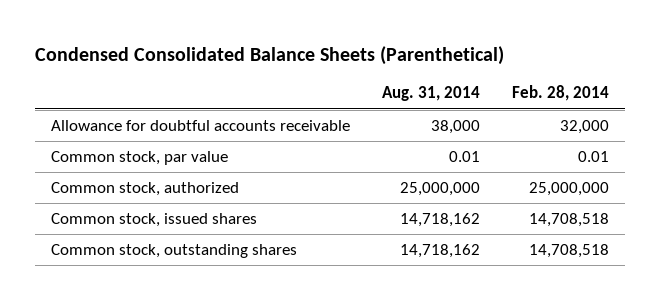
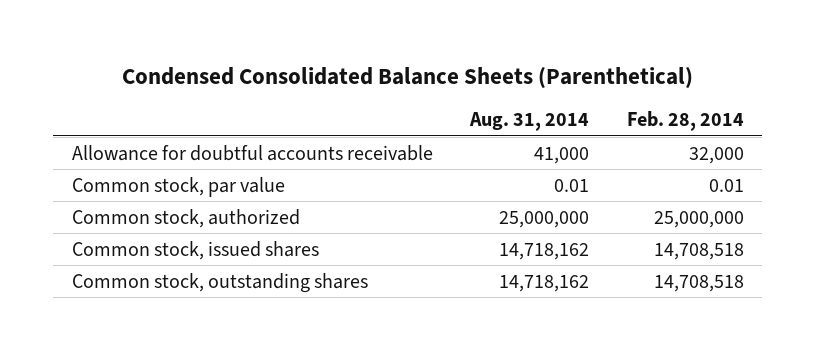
[430,120,480,135] 38,000 -> [534,146,590,164] 41,000

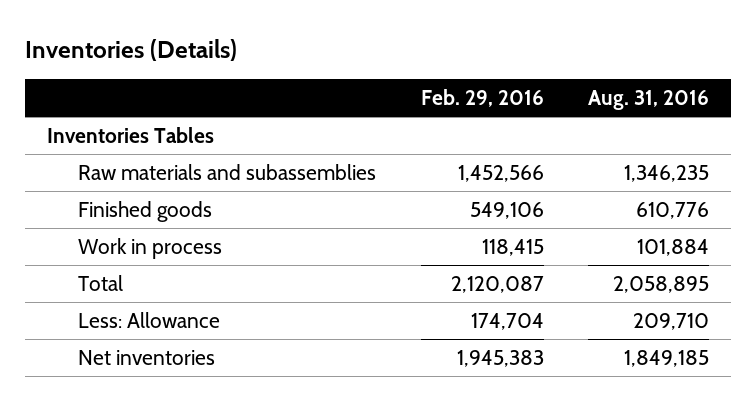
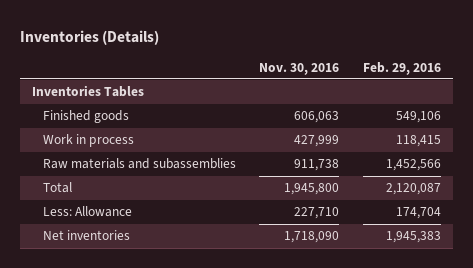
[587,90,709,111] Aug. 31, 2016 -> none
none -> [259,62,340,75] Nov. 30, 2016
[78,163,377,180] Raw materials and subassemblies -> [42,158,236,170] Raw materials and subassemblies

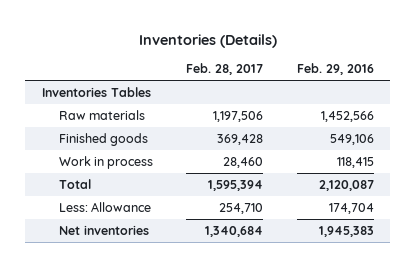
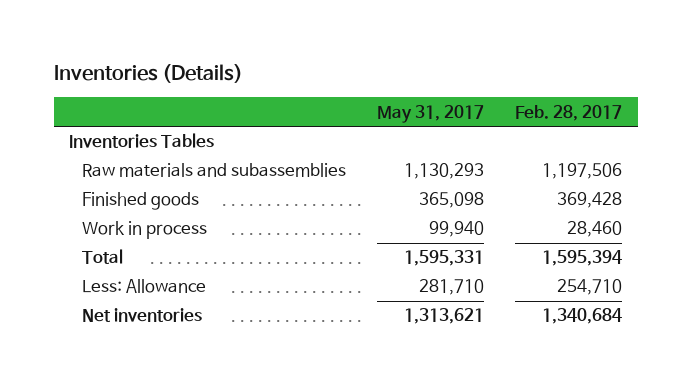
[296,63,374,76] Feb. 29, 2016 -> none
none -> [377,104,485,123] May 31, 2017
[59,110,146,121] Raw materials -> [82,163,347,178] Raw materials and subassemblies

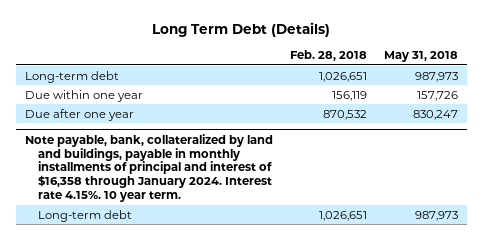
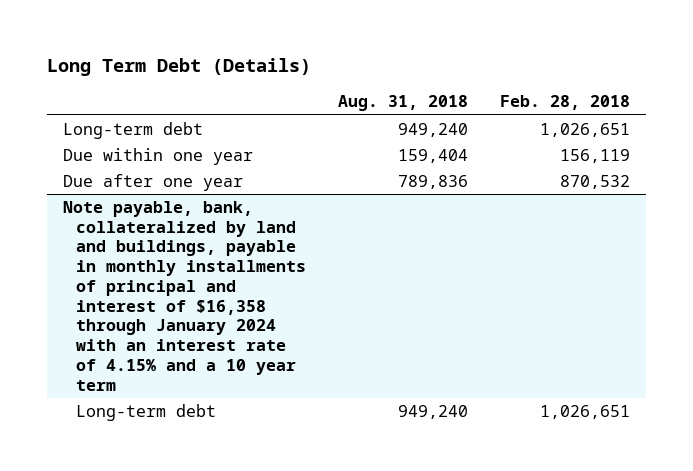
[384,51,459,63] May 31, 2018 -> none
none -> [337,95,468,112] Aug. 31, 2018
[24,133,273,203] Note payable, bank, collateralized by land and buildings, payable in monthly installments of principal and interest of $16,358 through January 2024. Interest rate 4.15%. 10 year term. -> [63,200,306,391] Note payable, bank, collateralized by land and buildings, payable in monthly installments of principal and interest of $16,358 through January 2024 with an interest rate of 4.15% and a 10 year term

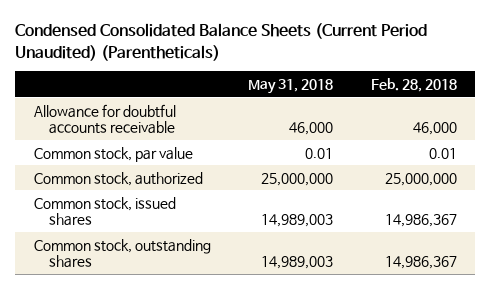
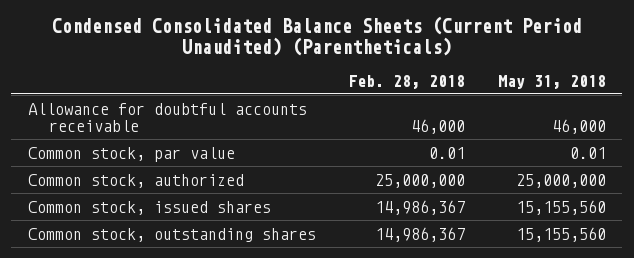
[261,214,334,228] 14,989,003 -> [515,199,606,215] 15,155,560
[261,256,334,270] 14,989,003 -> [515,226,606,242] 15,155,560

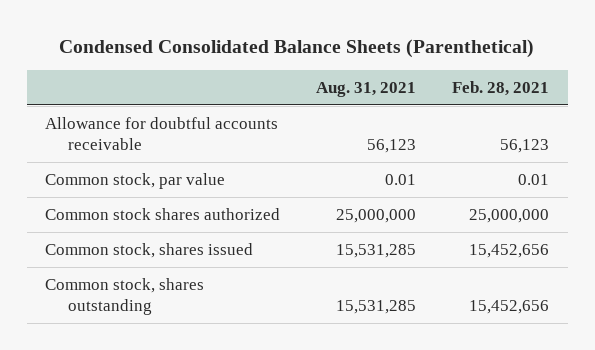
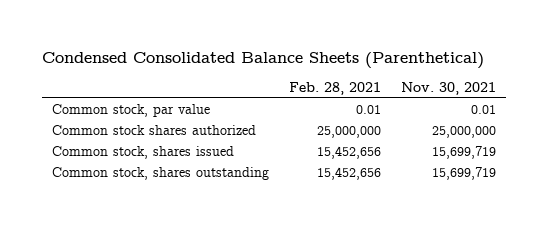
[316,81,417,97] Aug. 31, 2021 -> none
none -> [400,81,496,95] Nov. 30, 2021
[45,116,279,151] Allowance for doubtful accounts receivable -> none

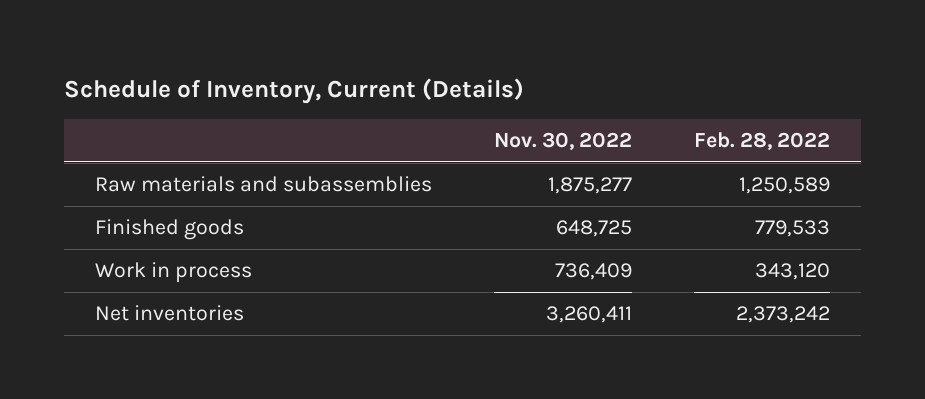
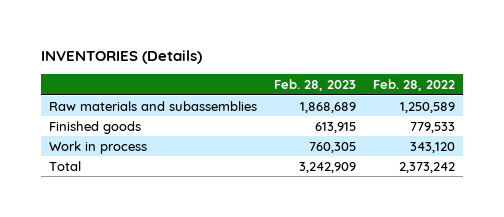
[64,78,525,105] Schedule of Inventory, Current (Details) -> [40,49,202,64] INVENTORIES (Details)
[494,132,633,151] Nov. 30, 2022 -> none
none -> [273,78,356,91] Feb. 28, 2023
[95,305,245,322] Net inventories -> [48,160,81,171] Total

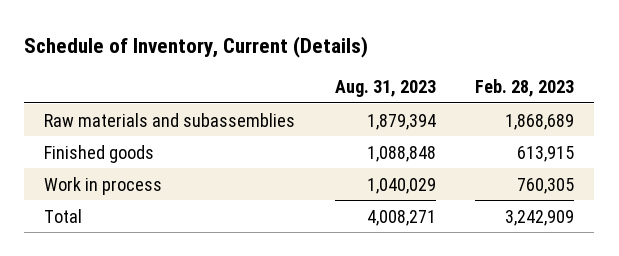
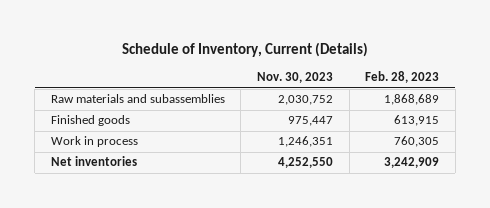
[334,80,436,98] Aug. 31, 2023 -> none
none -> [256,72,333,84] Nov. 30, 2023
[44,208,83,223] Total -> [50,156,137,167] Net inventories

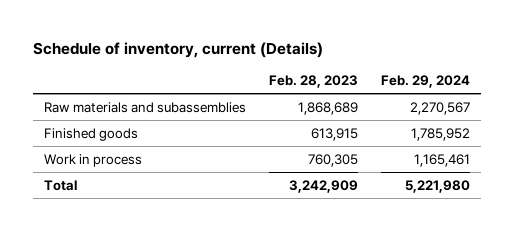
[121,42,368,58] Schedule of Inventory, Current (Details) -> [32,41,323,58] Schedule of inventory, current (Details)
[256,72,333,84] Nov. 30, 2023 -> none
none -> [380,74,470,88] Feb. 29, 2024
[50,156,137,167] Net inventories -> [44,179,78,191] Total

